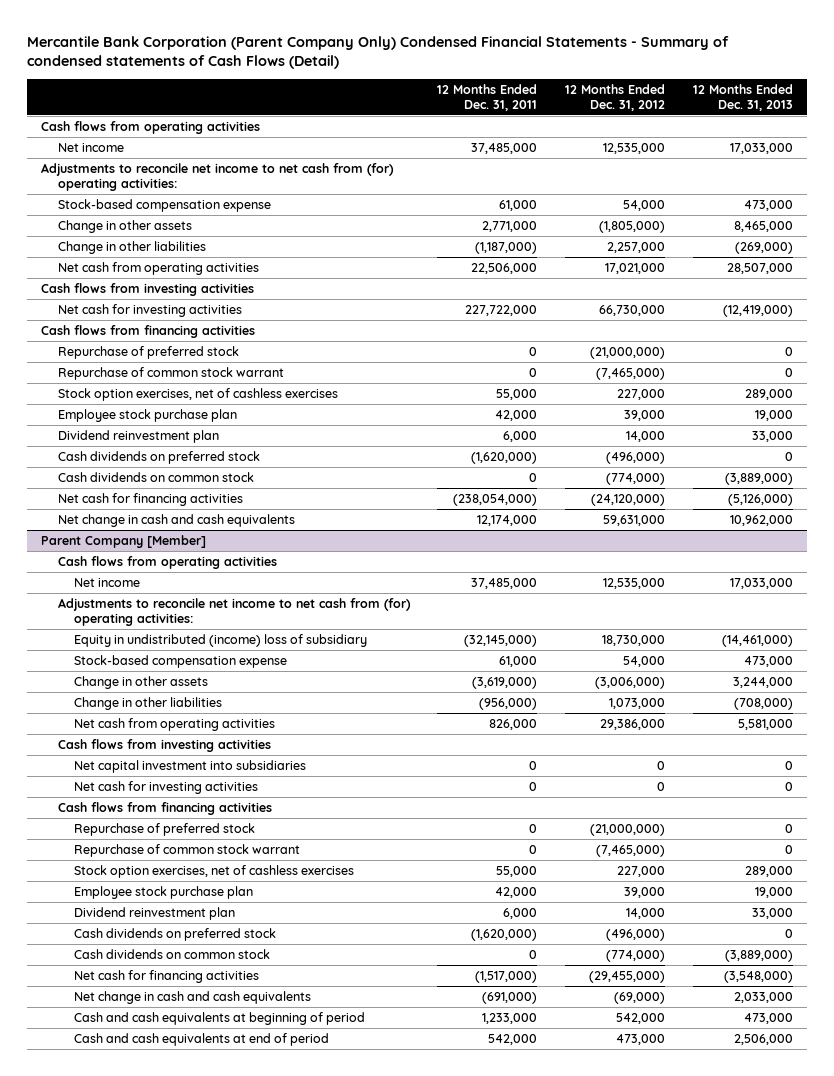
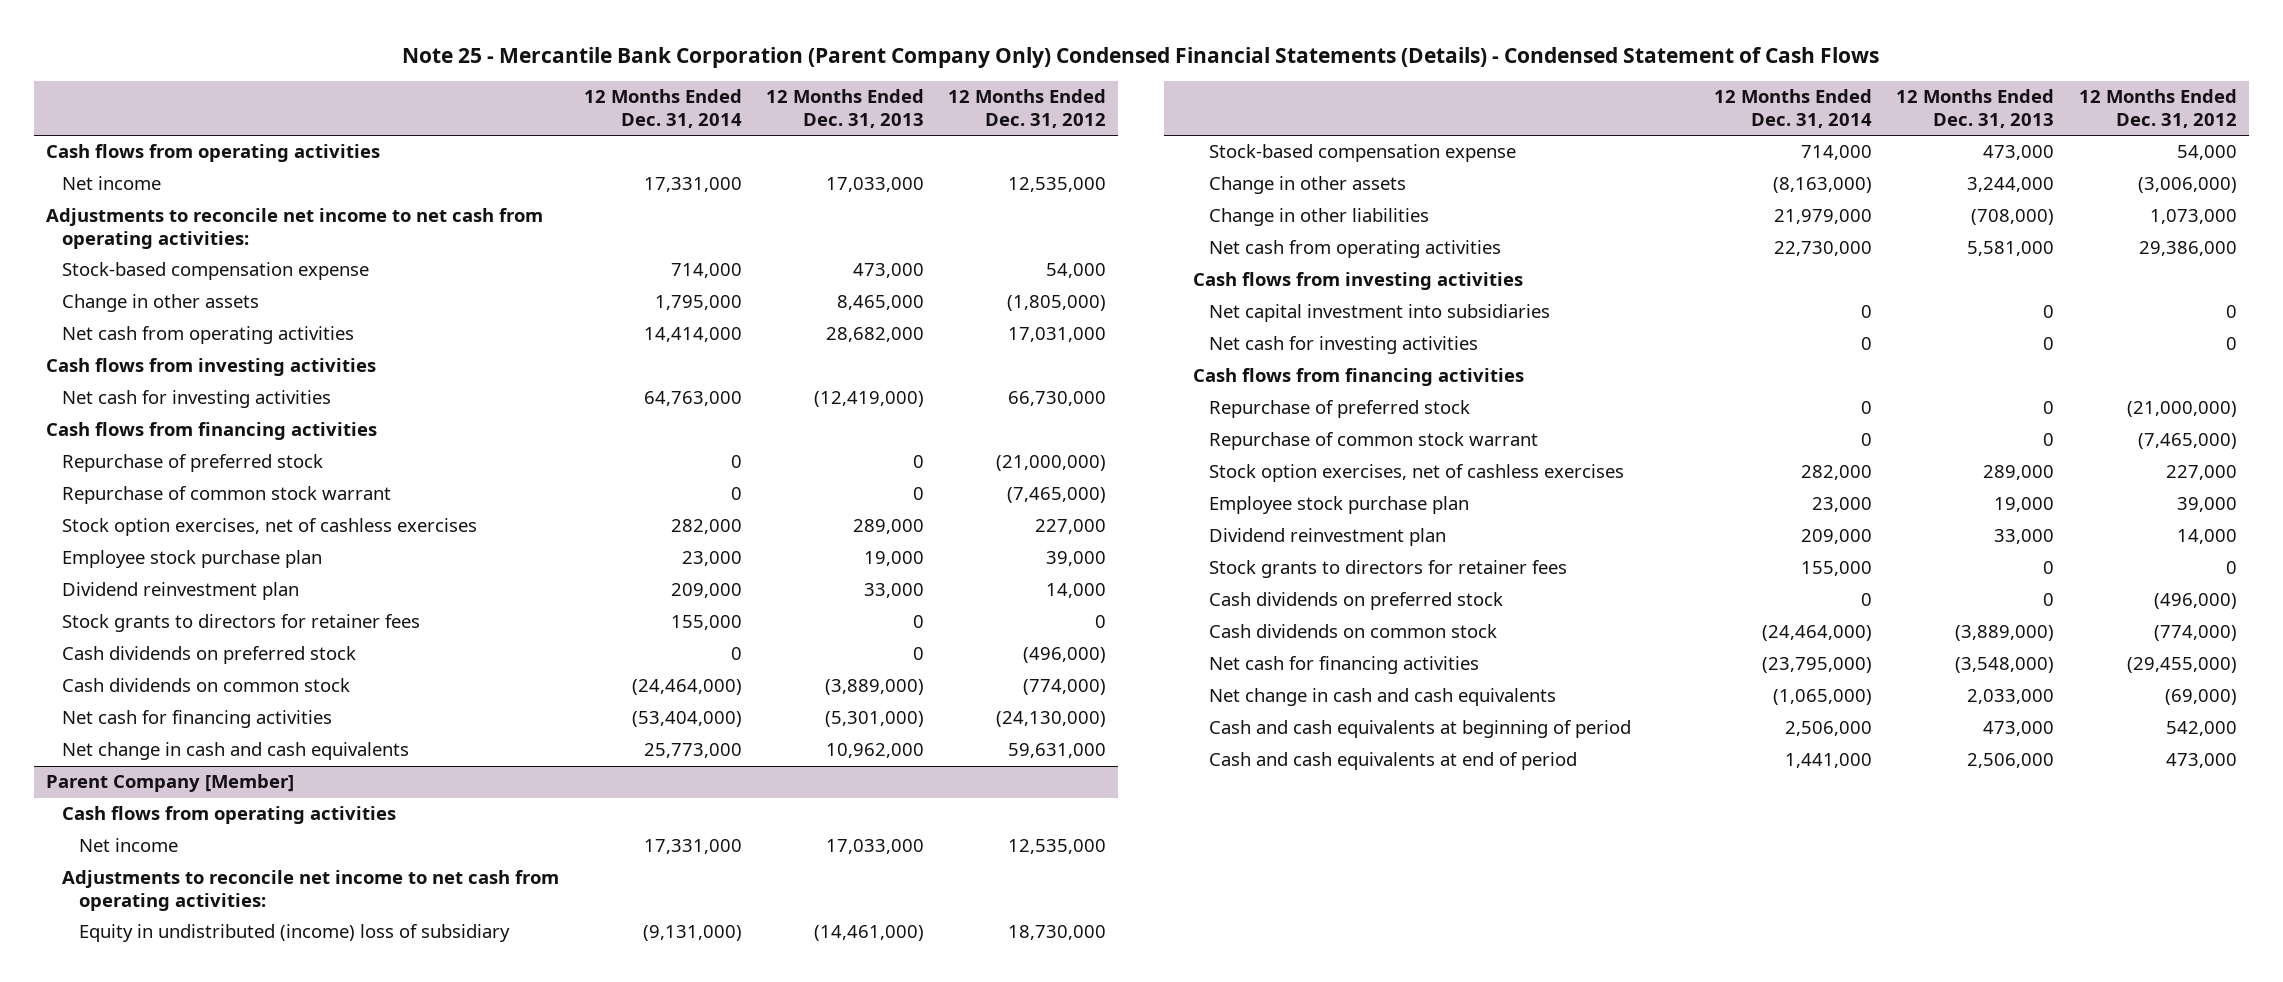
[27,35,730,70] Mercantile Bank Corporation (Parent Company Only) Condensed Financial Statements - Summary of condensed statements of Cash Flows (Detail) -> [402,46,1880,68] Note 25 - Mercantile Bank Corporation (Parent Company Only) Condensed Financial Statements (Details) - Condensed Statement of Cash Flows
[437,83,538,111] 12 Months Ended Dec. 31, 2011 -> none
none -> [583,89,742,128] 12 Months Ended Dec. 31, 2014
[41,162,395,191] Adjustments to reconcile net income to net cash from (for) operating activities: -> [46,208,544,249] Adjustments to reconcile net income to net cash from operating activities:
[57,240,206,254] Change in other liabilities -> none
[605,262,666,274] 17,021,000 -> [1008,327,1107,343] 17,031,000
[726,262,793,274] 28,507,000 -> [825,327,924,343] 28,682,000
none -> [62,614,421,633] Stock grants to directors for retainer fees
[591,493,666,506] (24,120,000) -> [996,711,1107,728] (24,130,000)
[727,493,793,506] (5,126,000) -> [824,711,924,728] (5,301,000)
[57,597,411,626] Adjustments to reconcile net income to net cash from (for) operating activities: -> [62,870,560,911] Adjustments to reconcile net income to net cash from operating activities:
none -> [1209,560,1568,579] Stock grants to directors for retainer fees

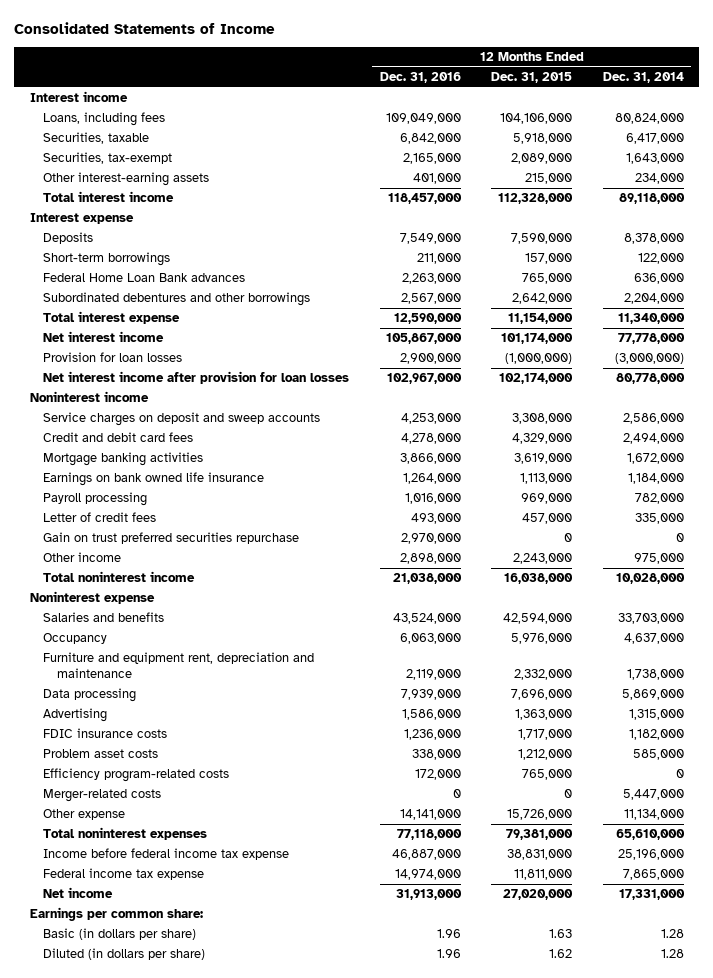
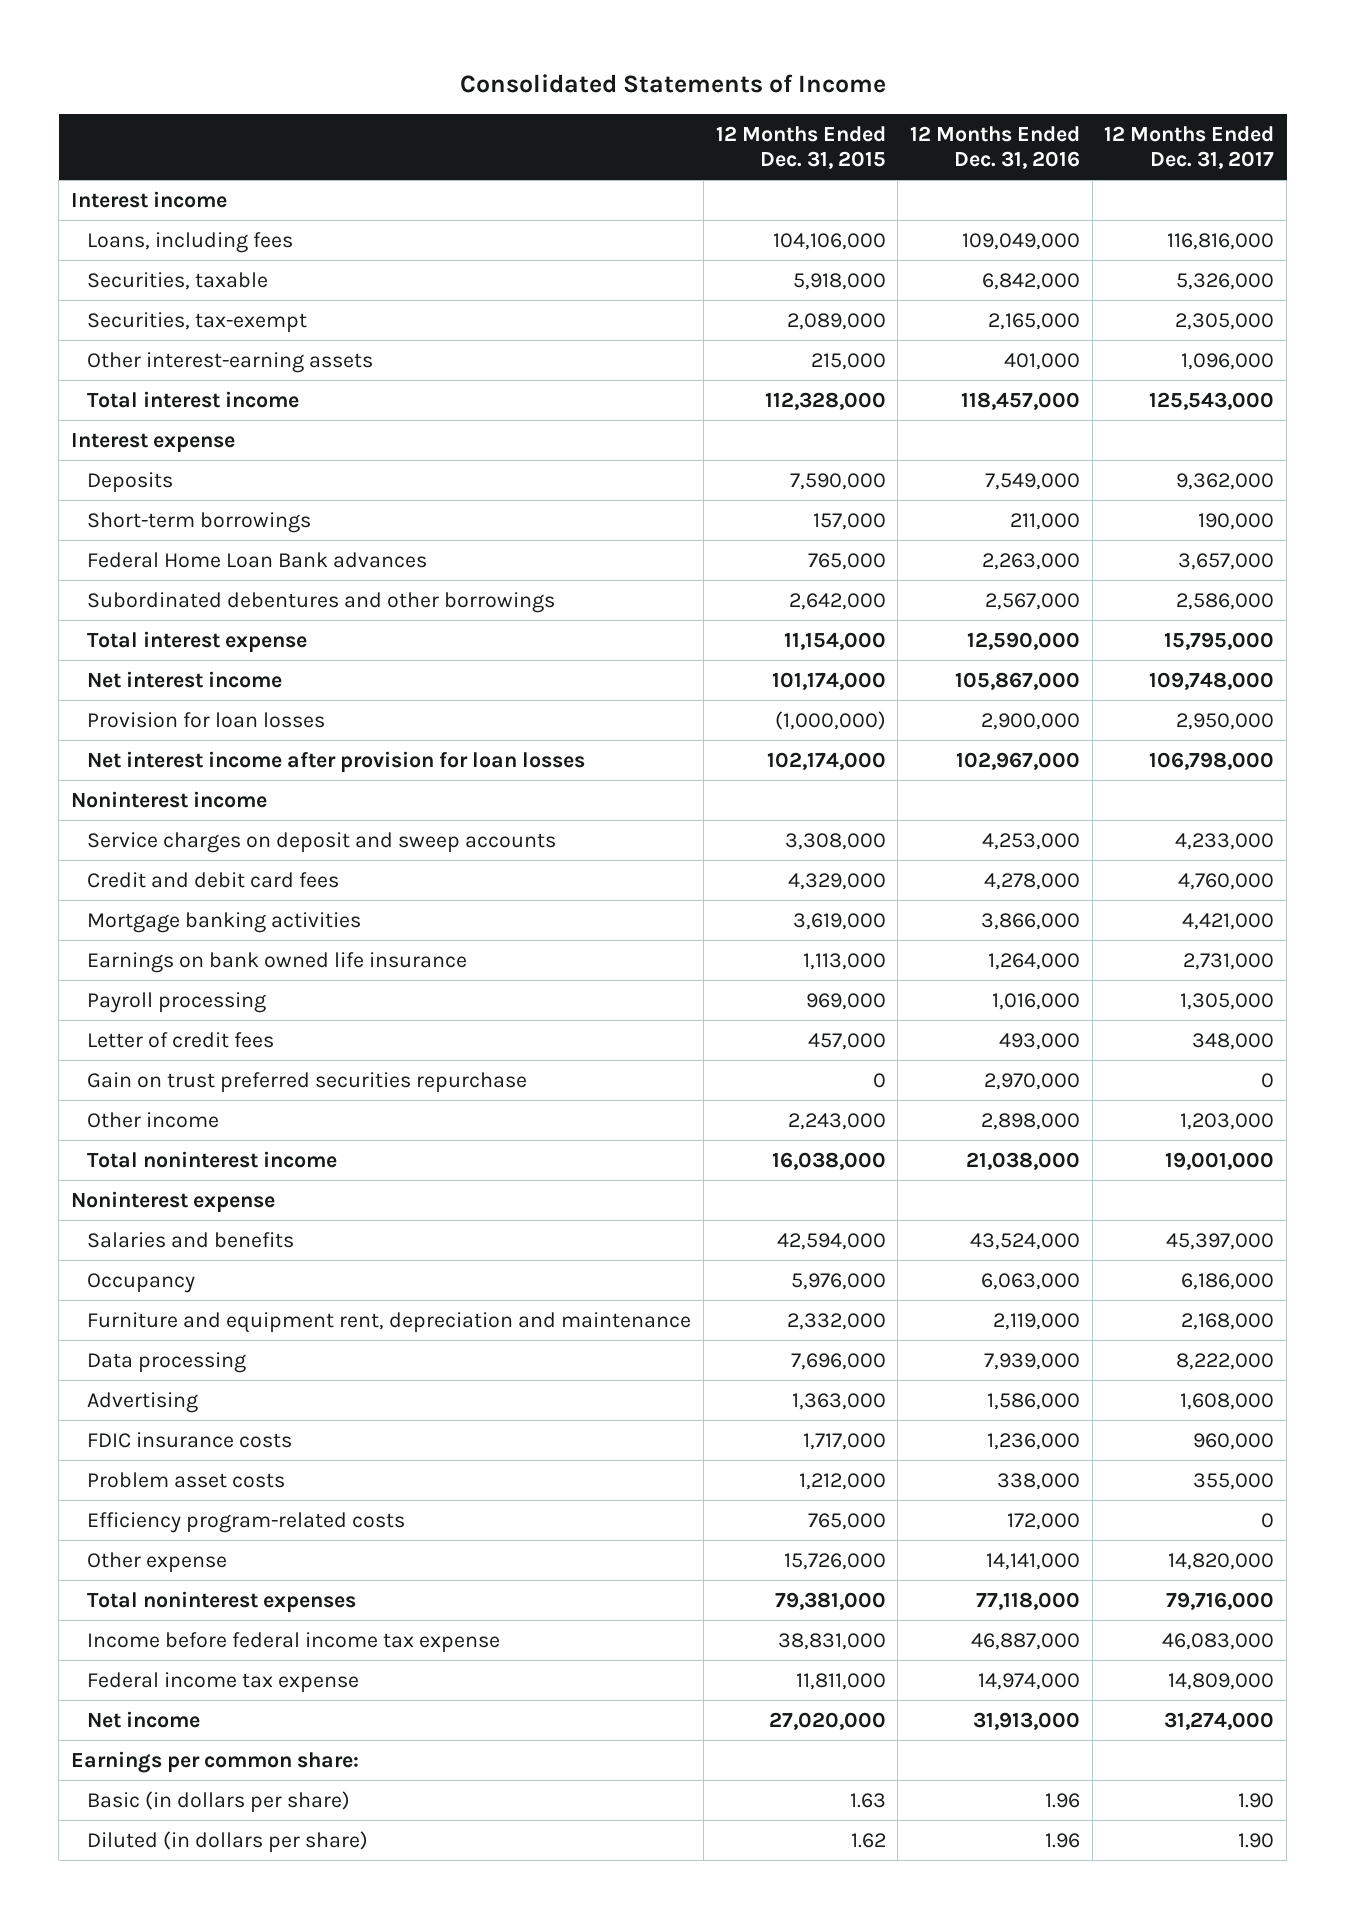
[602,71,684,83] Dec. 31, 2014 -> none
none -> [1104,125,1275,170] 12 Months Ended Dec. 31, 2017
[43,789,162,803] Merger-related costs -> none

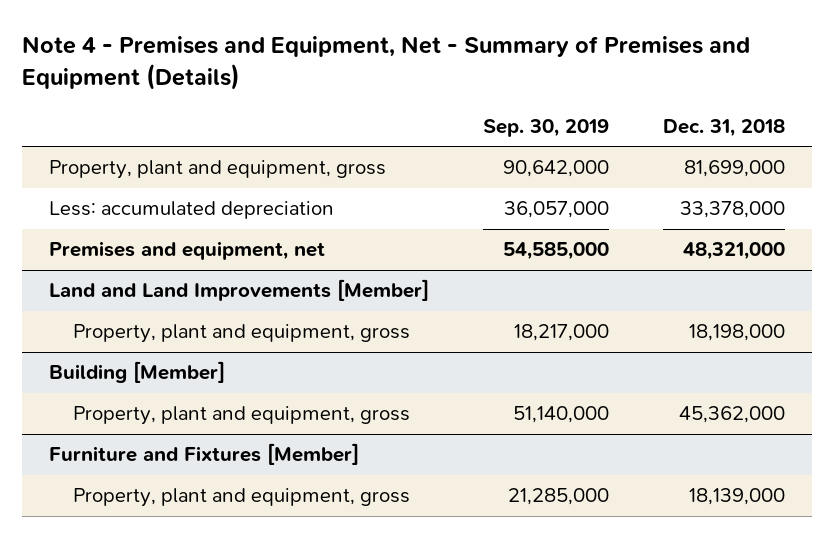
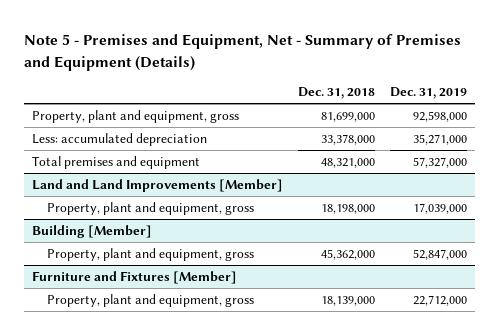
[21,36,750,91] Note 4 - Premises and Equipment, Net - Summary of Premises and Equipment (Details) -> [24,34,462,71] Note 5 - Premises and Equipment, Net - Summary of Premises and Equipment (Details)
[482,118,609,137] Sep. 30, 2019 -> none
none -> [390,87,468,100] Dec. 31, 2019
[48,241,325,261] Premises and equipment, net -> [31,155,200,169] Total premises and equipment

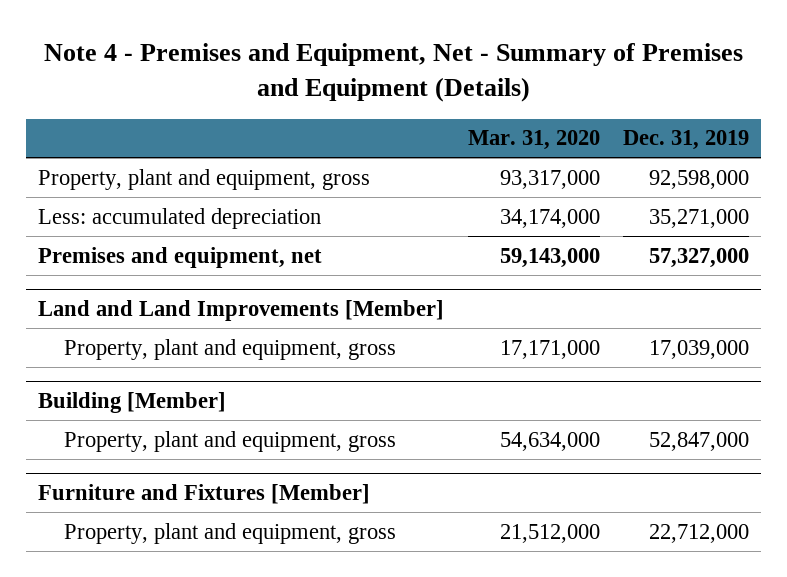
[24,34,462,71] Note 5 - Premises and Equipment, Net - Summary of Premises and Equipment (Details) -> [43,43,743,103] Note 4 - Premises and Equipment, Net - Summary of Premises and Equipment (Details)
[298,87,376,100] Dec. 31, 2018 -> none
none -> [467,130,600,151] Mar. 31, 2020
[31,155,200,169] Total premises and equipment -> [38,246,323,268] Premises and equipment, net

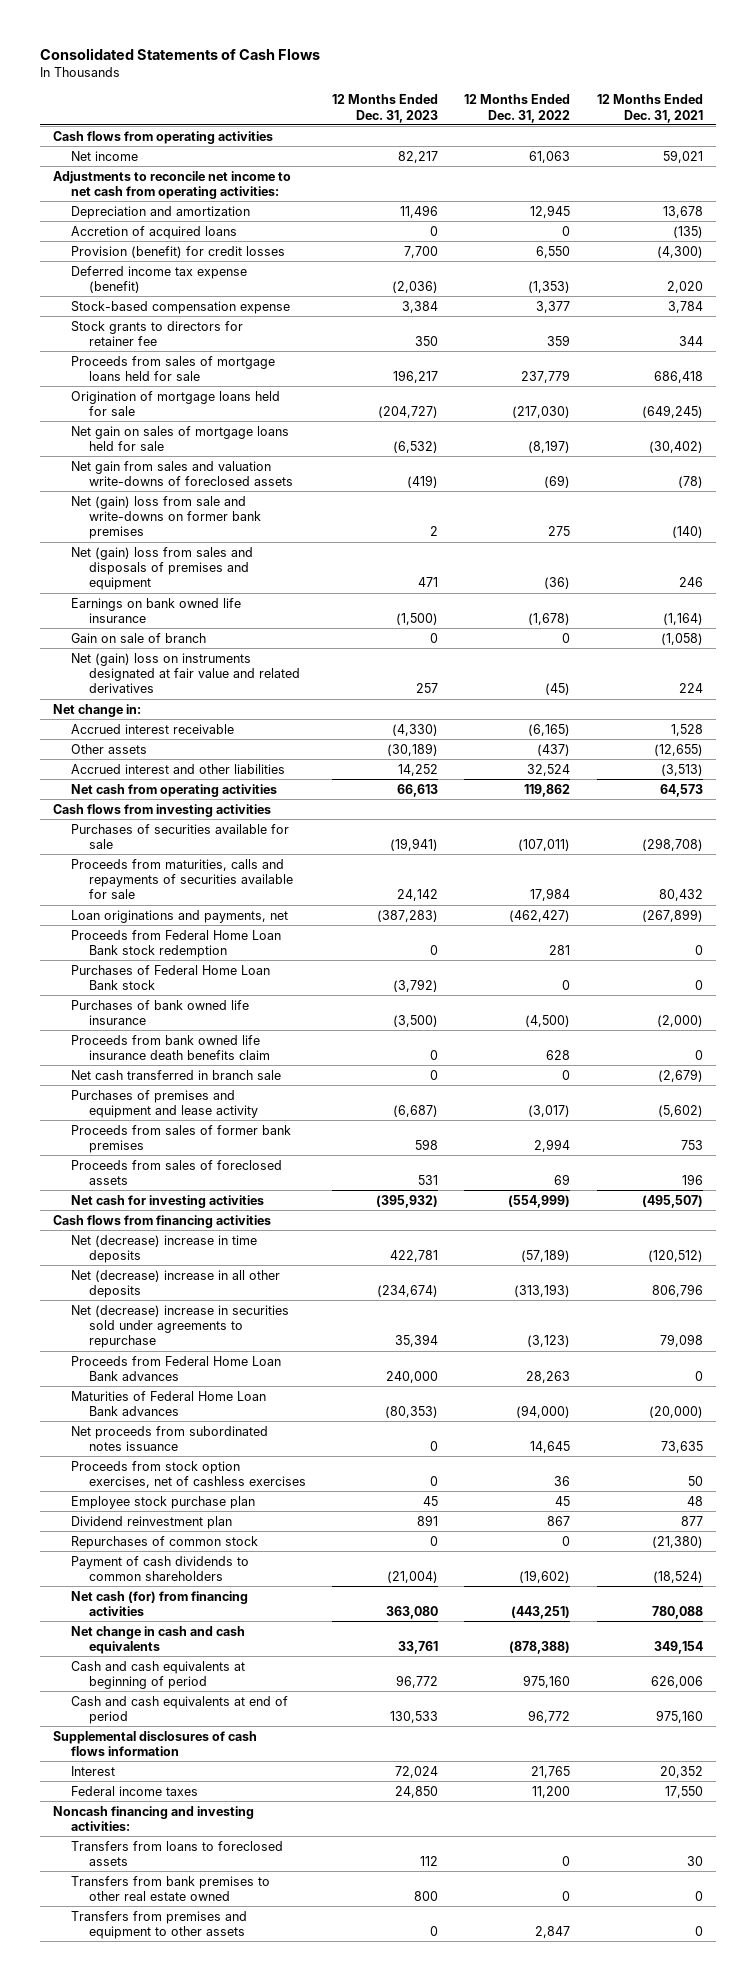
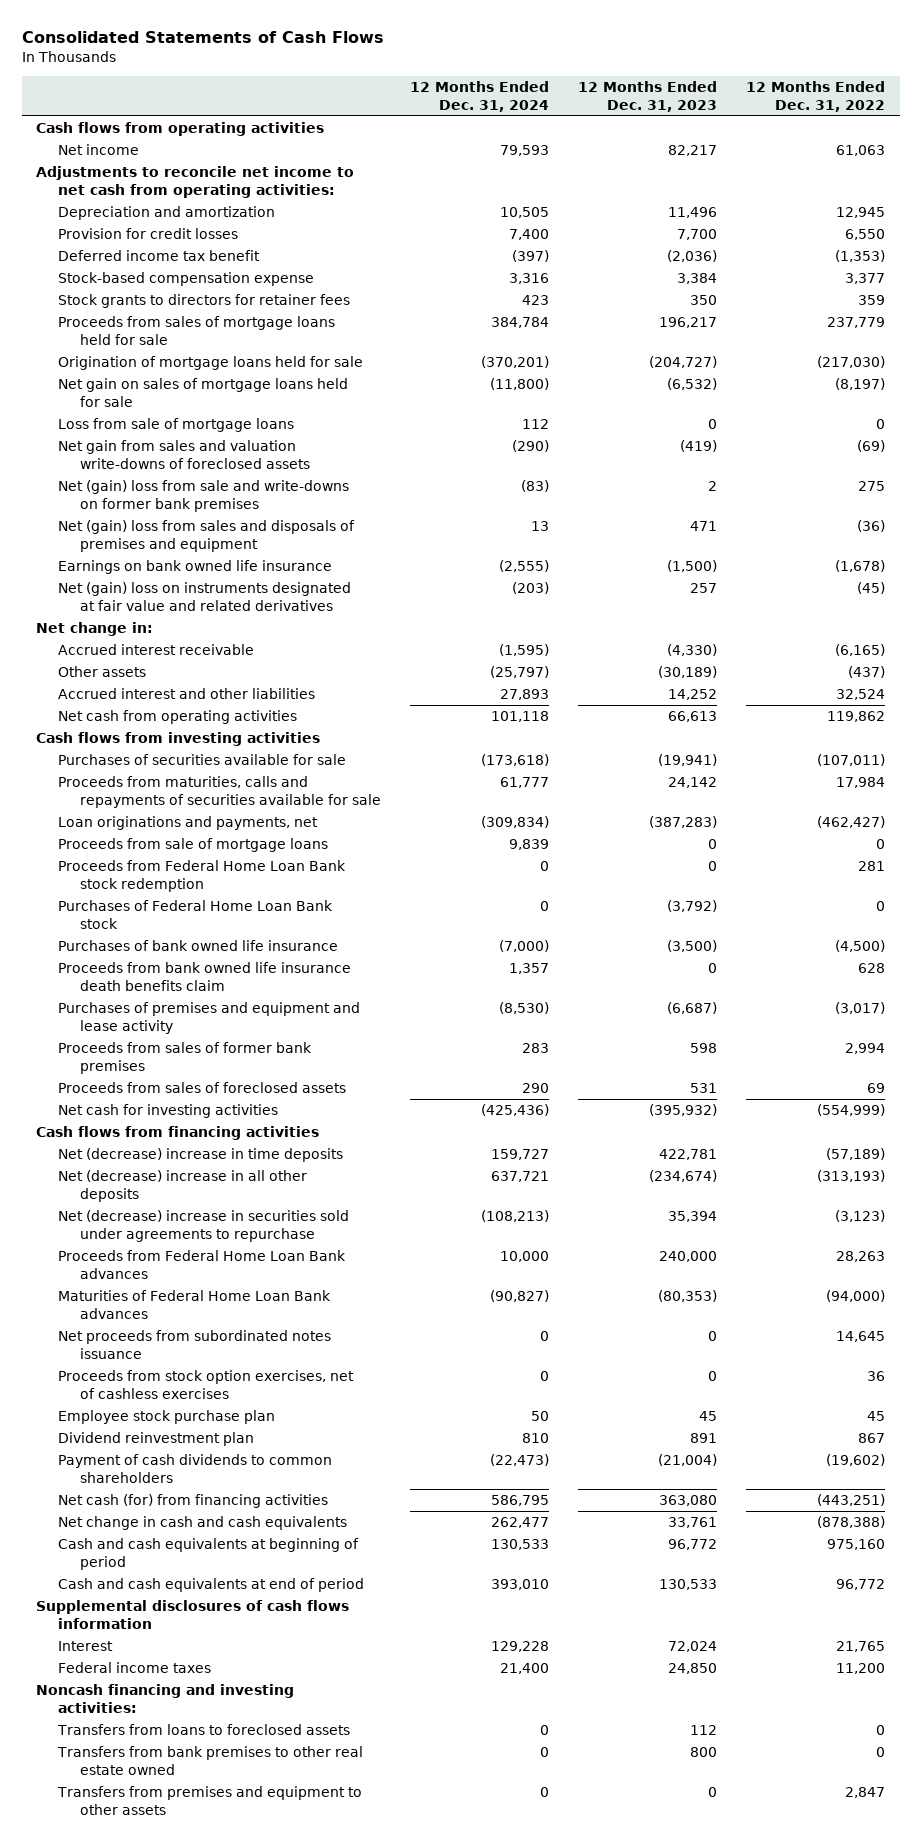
[596,94,703,123] 12 Months Ended Dec. 31, 2021 -> none
none -> [409,81,549,112] 12 Months Ended Dec. 31, 2024
[71,225,238,239] Accretion of acquired loans -> none
[71,245,286,258] Provision (benefit) for credit losses -> [58,228,239,240] Provision for credit losses
[71,265,248,294] Deferred income tax expense (benefit) -> [58,250,261,262] Deferred income tax benefit
[71,320,244,347] Stock grants to directors for retainer fee -> [58,294,351,309] Stock grants to directors for retainer fees
none -> [58,418,295,433] Loss from sale of mortgage loans
[71,632,207,643] Gain on sale of branch -> none
none -> [58,838,329,853] Proceeds from sale of mortgage loans
[71,1069,282,1080] Net cash transferred in branch sale -> none
[71,1535,259,1549] Repurchases of common stock -> none

